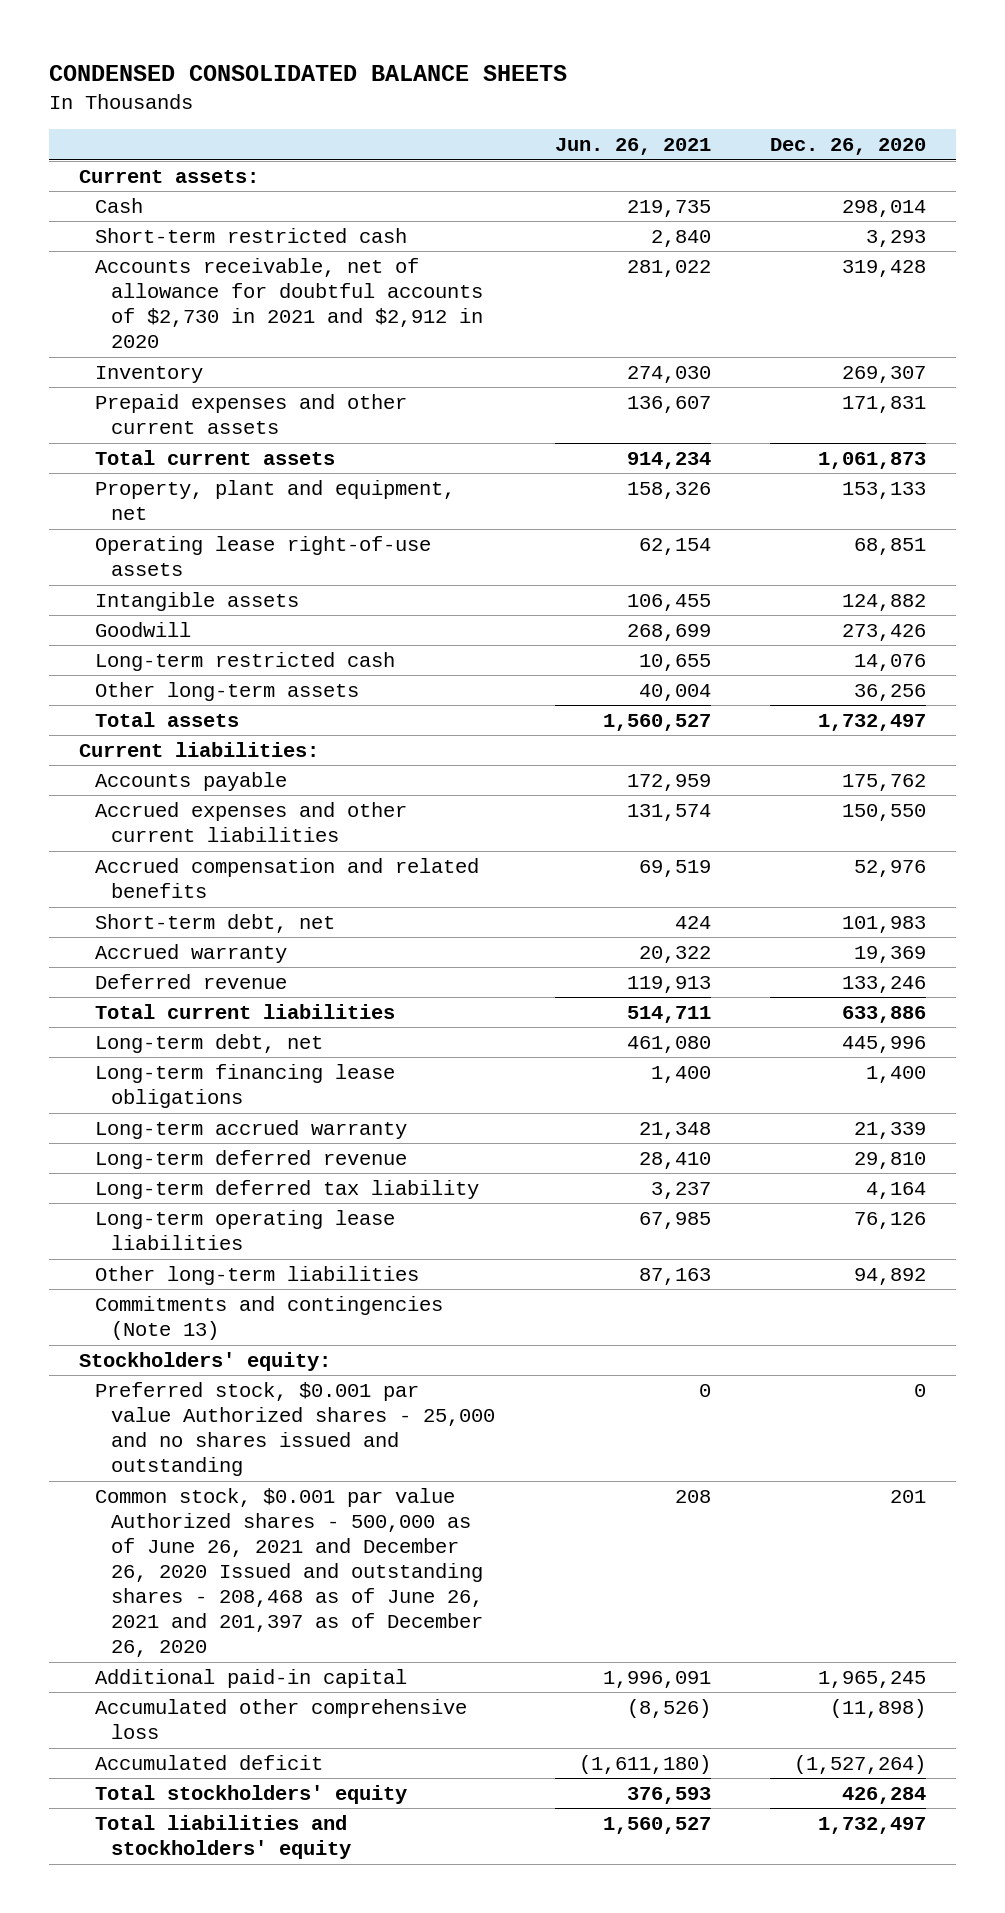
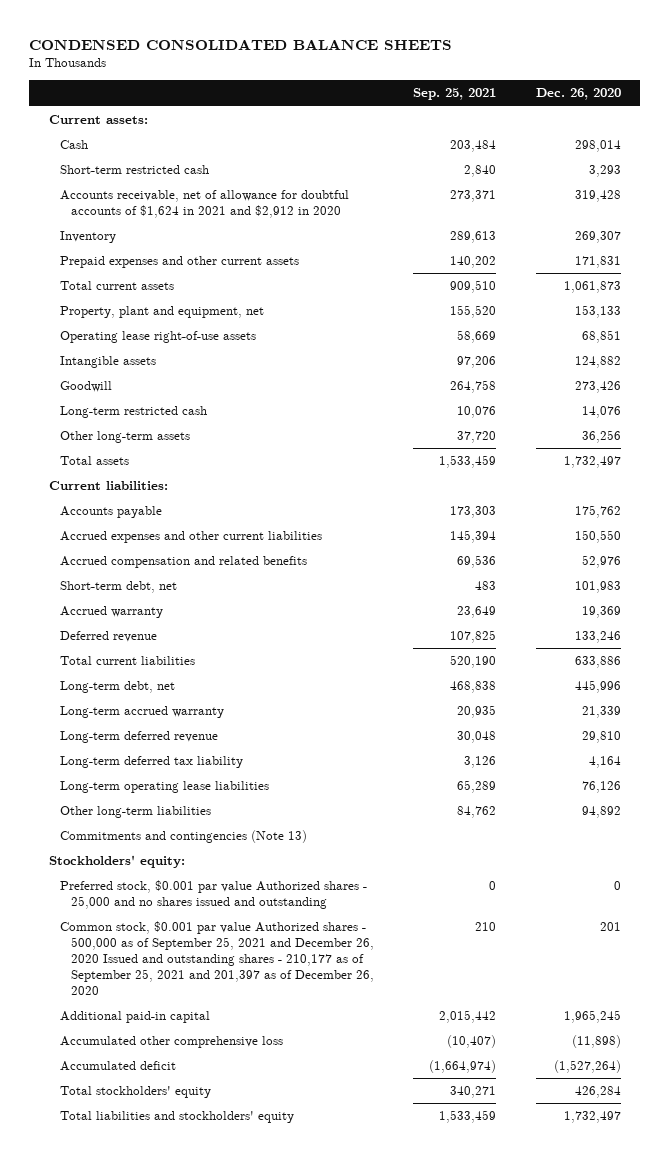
[554,138,711,156] Jun. 26, 2021 -> none
none -> [413,88,497,101] Sep. 25, 2021
[95,257,484,349] Accounts receivable, net of allowance for doubtful accounts of $2,730 in 2021 and $2,912 in 2020 -> [60,190,350,219] Accounts receivable, net of allowance for doubtful accounts of $1,624 in 2021 and $2,912 in 2020
[95,1063,396,1109] Long-term financing lease obligations -> none
[95,1487,484,1658] Common stock, $0.001 par value Authorized shares - 500,000 as of June 26, 2021 and December 26, 2020 Issued and outstanding shares - 208,468 as of June 26, 2021 and 201,397 as of December 26, 2020 -> [60,921,375,995] Common stock, $0.001 par value Authorized shares - 500,000 as of September 25, 2021 and December 26, 2020 Issued and outstanding shares - 210,177 as of September 25, 2021 and 201,397 as of December 26, 2020

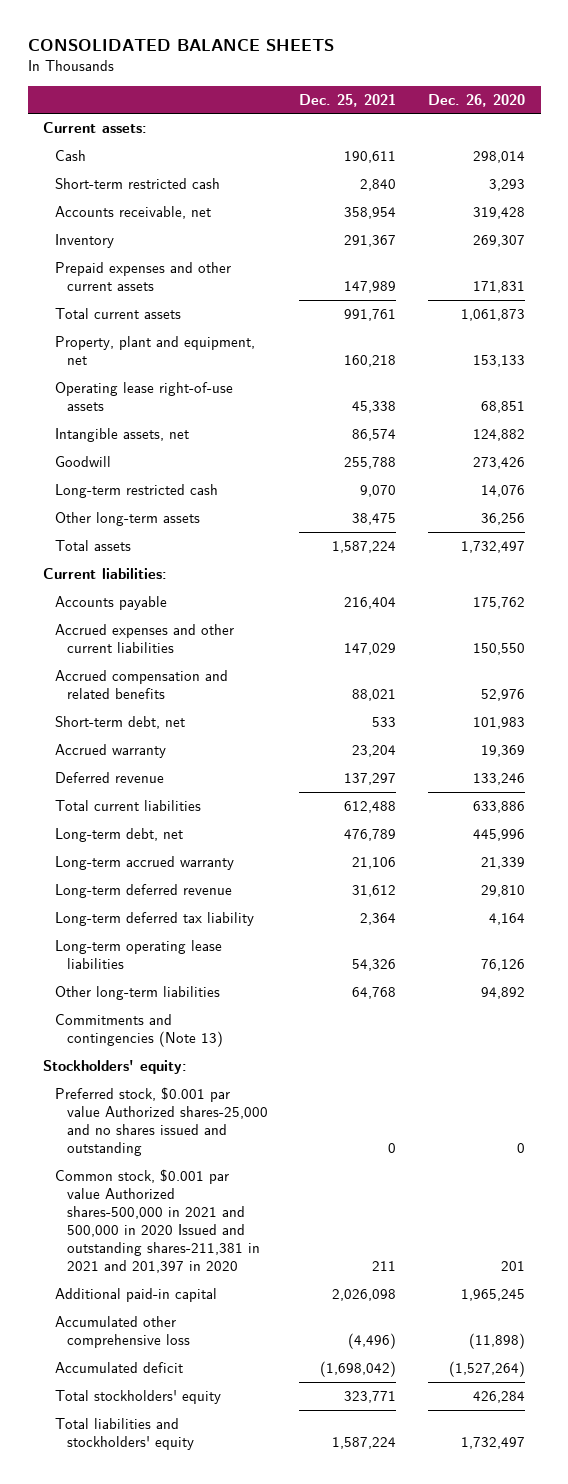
[29,38,453,50] CONDENSED CONSOLIDATED BALANCE SHEETS -> [27,38,334,51] CONSOLIDATED BALANCE SHEETS
[413,88,497,101] Sep. 25, 2021 -> none
none -> [299,93,397,107] Dec. 25, 2021
[60,190,350,219] Accounts receivable, net of allowance for doubtful accounts of $1,624 in 2021 and $2,912 in 2020 -> [55,206,212,220] Accounts receivable, net
[60,356,157,369] Intangible assets -> [55,428,190,443] Intangible assets, net
[60,880,368,910] Preferred stock, $0.001 par value Authorized shares - 25,000 and no shares issued and outstanding -> [55,1087,268,1157] Preferred stock, $0.001 par value Authorized shares-25,000 and no shares issued and outstanding
[60,921,375,995] Common stock, $0.001 par value Authorized shares - 500,000 as of September 25, 2021 and December 26, 2020 Issued and outstanding shares - 210,177 as of September 25, 2021 and 201,397 as of December 26, 2020 -> [55,1169,260,1274] Common stock, $0.001 par value Authorized shares-500,000 in 2021 and 500,000 in 2020 Issued and outstanding shares-211,381 in 2021 and 201,397 in 2020

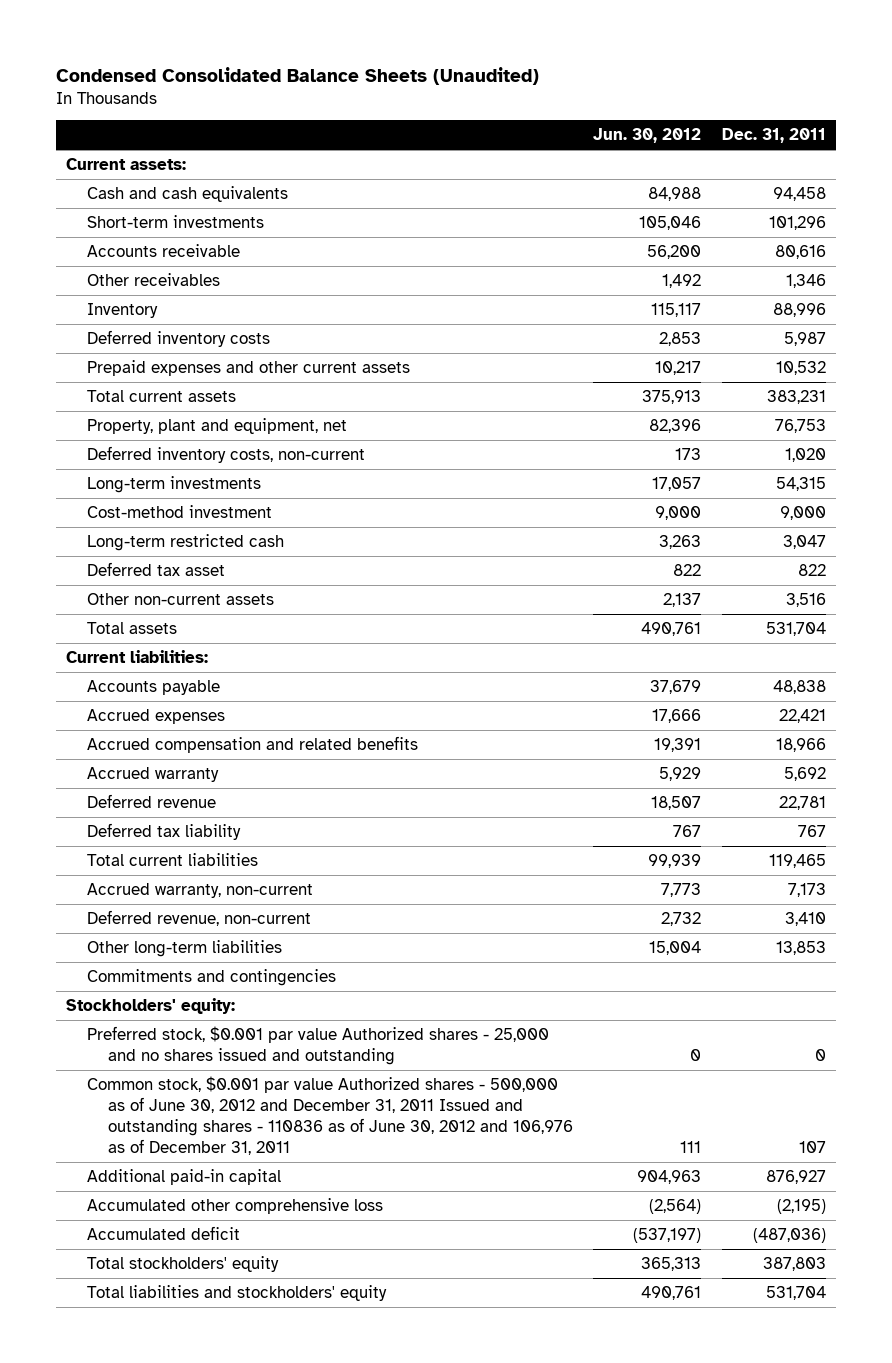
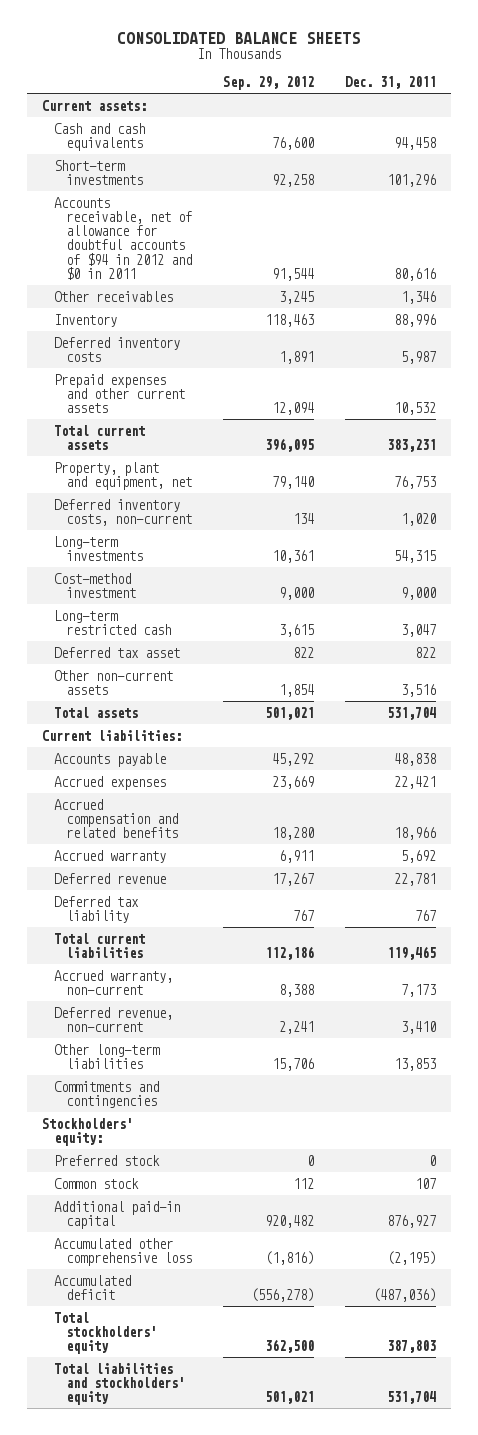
[56,66,540,85] Condensed Consolidated Balance Sheets (Unaudited) -> [117,32,361,45] CONSOLIDATED BALANCE SHEETS
[593,128,702,144] Jun. 30, 2012 -> none
none -> [223,76,315,91] Sep. 29, 2012
[87,244,241,258] Accounts receivable -> [54,196,193,280] Accounts receivable, net of allowance for doubtful accounts of $94 in 2012 and $0 in 2011
[87,1026,550,1066] Preferred stock, $0.001 par value Authorized shares - 25,000 and no shares issued and outstanding -> [54,1154,161,1166] Preferred stock
[87,1076,573,1155] Common stock, $0.001 par value Authorized shares - 500,000 as of June 30, 2012 and December 31, 2011 Issued and outstanding shares - 110836 as of June 30, 2012 and 106,976 as of December 31, 2011 -> [54,1177,140,1189] Common stock

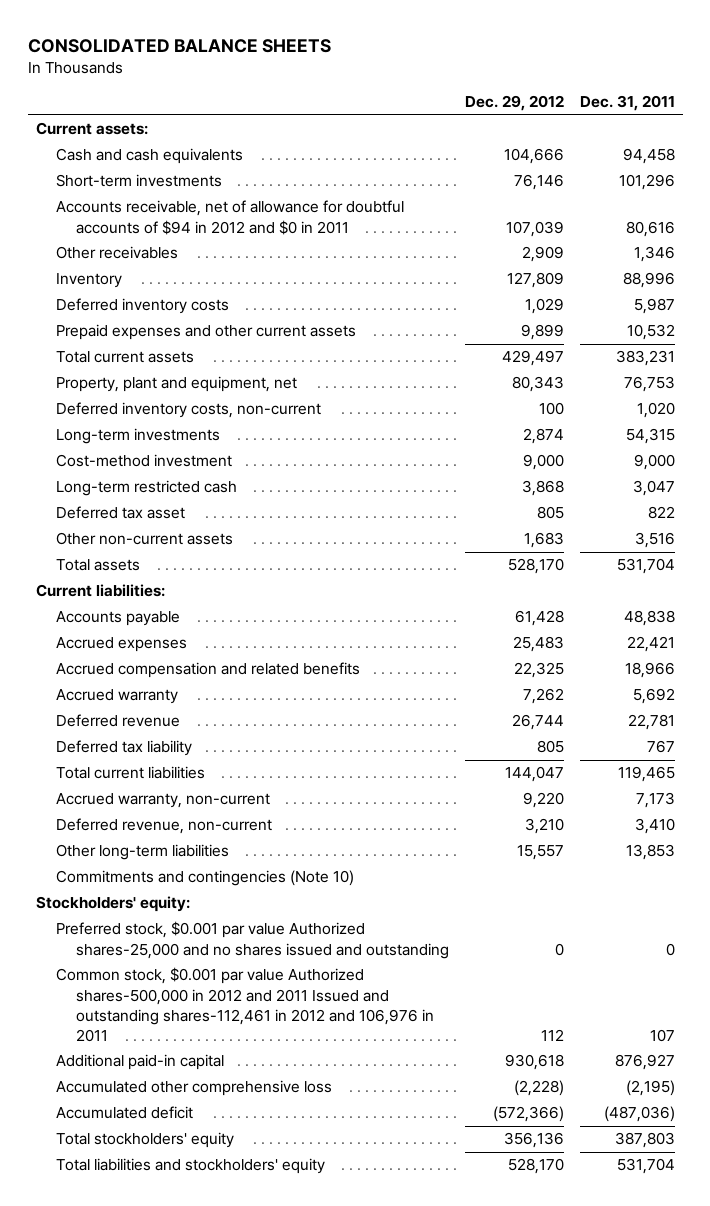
[223,76,315,91] Sep. 29, 2012 -> none
none -> [464,95,564,112] Dec. 29, 2012
[54,1080,160,1108] Commitments and contingencies -> [55,870,354,887] Commitments and contingencies (Note 10)
[54,1154,161,1166] Preferred stock -> [55,921,449,959] Preferred stock, $0.001 par value Authorized shares-25,000 and no shares issued and outstanding
[54,1177,140,1189] Common stock -> [55,967,434,1043] Common stock, $0.001 par value Authorized shares-500,000 in 2012 and 2011 Issued and outstanding shares-112,461 in 2012 and 106,976 in 2011

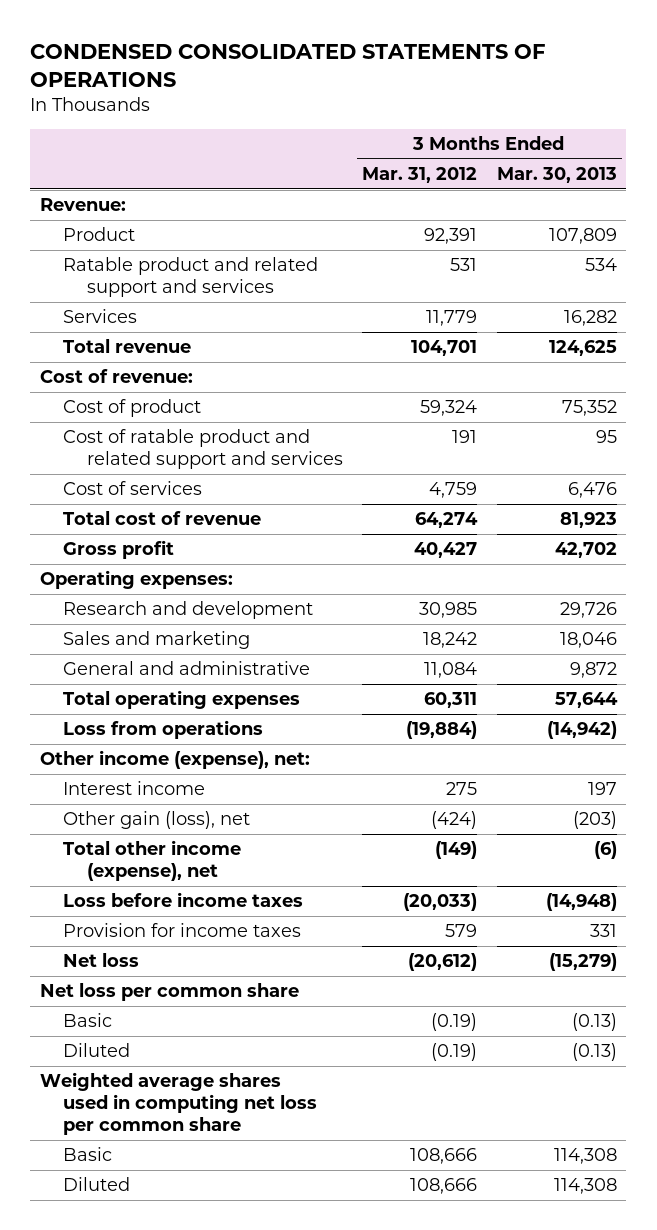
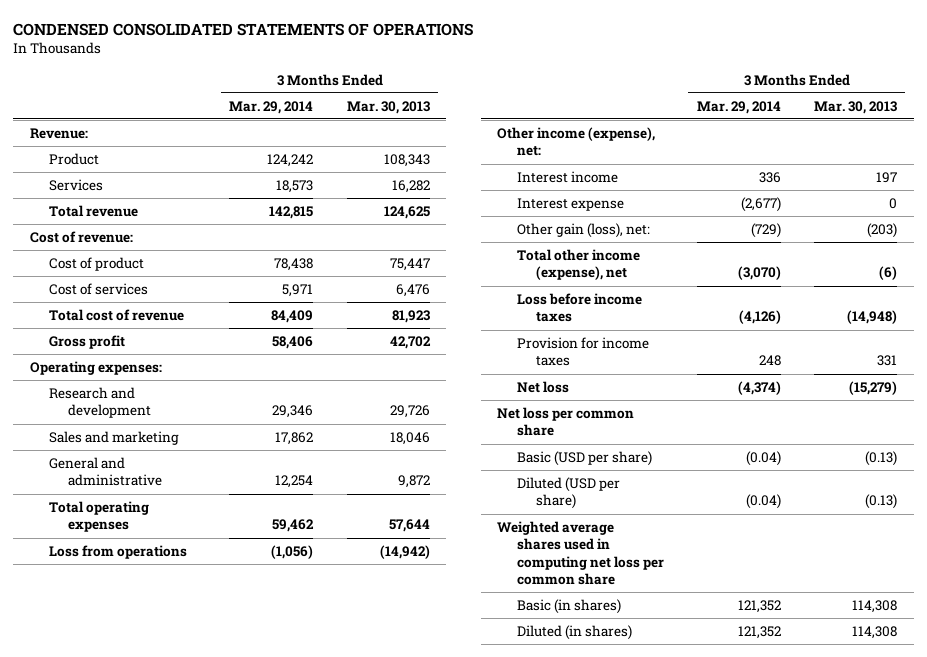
[362,167,478,184] Mar. 31, 2012 -> none
none -> [229,100,314,114] Mar. 29, 2014
[63,257,319,298] Ratable product and related support and services -> none
[548,228,617,245] 107,809 -> [383,153,430,167] 108,343
[63,429,343,470] Cost of ratable product and related support and services -> none
[561,400,617,417] 75,352 -> [389,257,430,271] 75,447
none -> [516,197,624,211] Interest expense
[63,811,251,830] Other gain (loss), net -> [516,222,650,238] Other gain (loss), net:
[63,1013,113,1028] Basic -> [516,450,652,466] Basic (USD per share)
[63,1043,131,1058] Diluted -> [516,476,620,510] Diluted (USD per share)
[63,1147,113,1162] Basic -> [516,598,621,614] Basic (in shares)
[63,1177,131,1192] Diluted -> [516,624,632,640] Diluted (in shares)

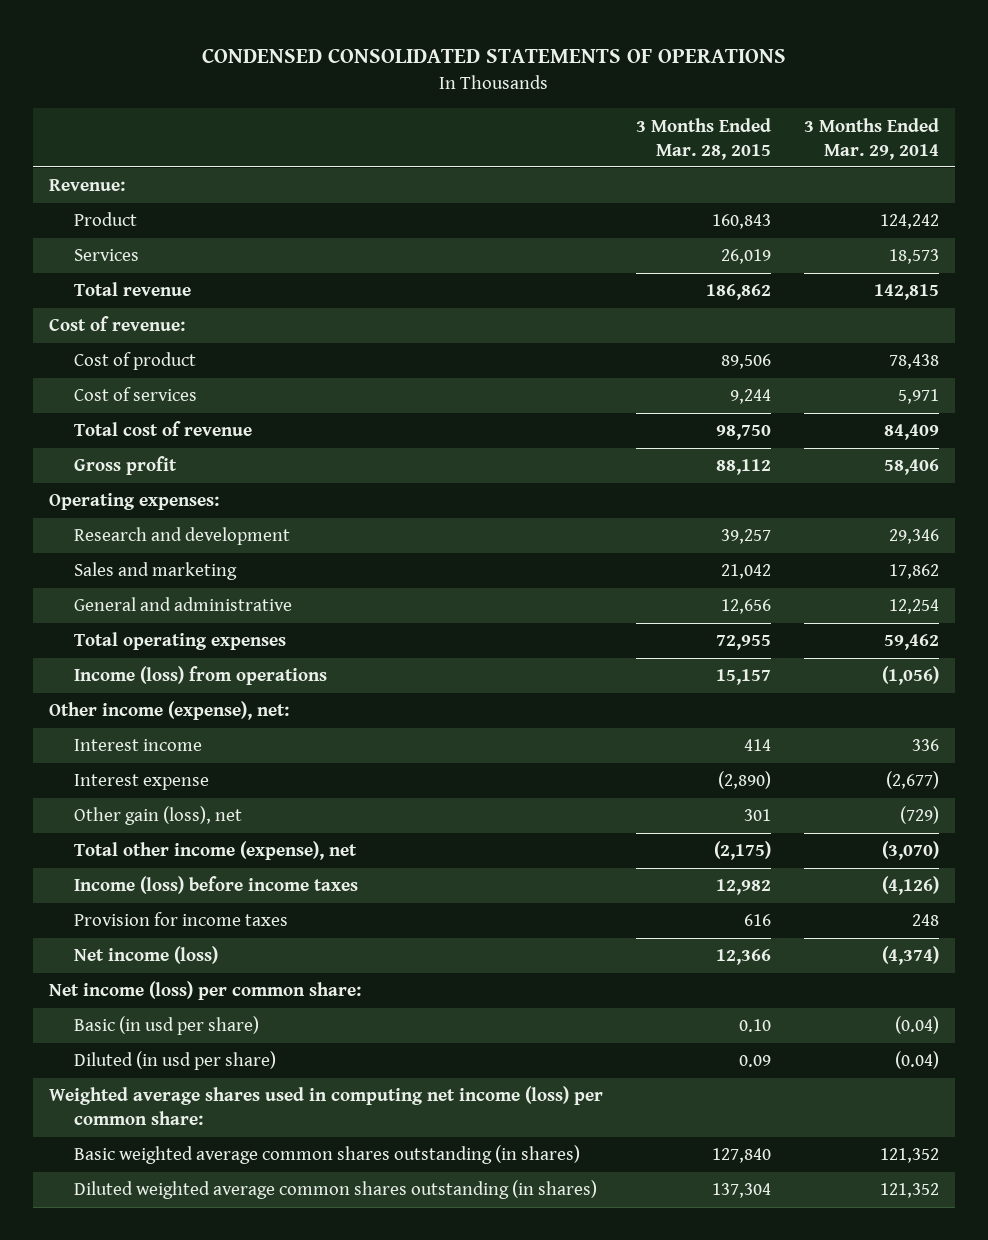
[346,100,430,114] Mar. 30, 2013 -> none
none -> [636,117,772,160] 3 Months Ended Mar. 28, 2015
[49,544,188,559] Loss from operations -> [73,666,327,686] Income (loss) from operations
[516,222,650,238] Other gain (loss), net: -> [73,806,242,826] Other gain (loss), net
[516,292,642,323] Loss before income taxes -> [73,876,358,895] Income (loss) before income taxes
[516,380,569,393] Net loss -> [73,946,218,965] Net income (loss)
[497,406,635,437] Net loss per common share -> [49,981,362,1001] Net income (loss) per common share:
[516,450,652,466] Basic (USD per share) -> [73,1016,259,1036] Basic (in usd per share)
[516,476,620,510] Diluted (USD per share) -> [73,1051,276,1071] Diluted (in usd per share)
[497,520,664,586] Weighted average shares used in computing net loss per common share -> [49,1086,604,1126] Weighted average shares used in computing net income (loss) per common share:
[516,598,621,614] Basic (in shares) -> [73,1145,580,1165] Basic weighted average common shares outstanding (in shares)
[516,624,632,640] Diluted (in shares) -> [73,1180,597,1200] Diluted weighted average common shares outstanding (in shares)

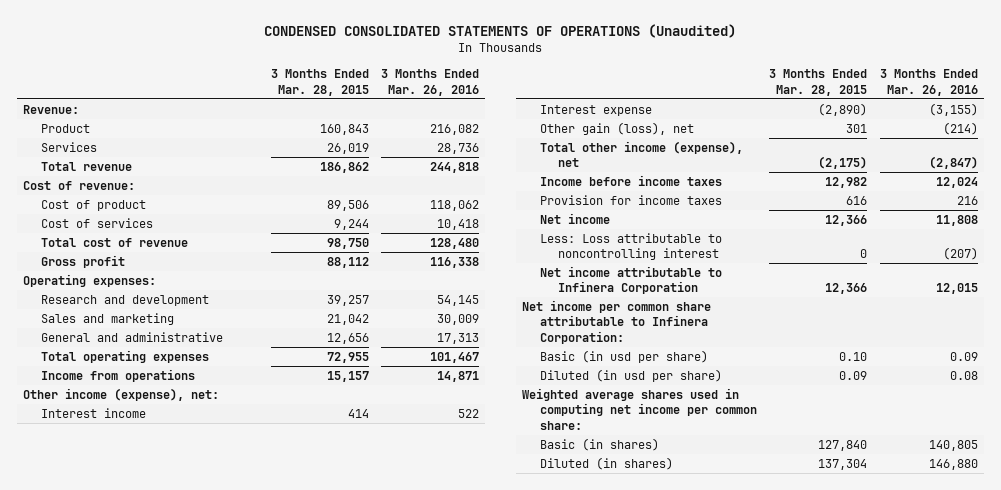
[202,48,787,64] CONDENSED CONSOLIDATED STATEMENTS OF OPERATIONS -> [264,23,737,38] CONDENSED CONSOLIDATED STATEMENTS OF OPERATIONS (Unaudited)
[803,117,939,160] 3 Months Ended Mar. 29, 2014 -> none
none -> [380,69,479,96] 3 Months Ended Mar. 26, 2016
[73,666,327,686] Income (loss) from operations -> [41,369,196,383] Income from operations
[73,876,358,895] Income (loss) before income taxes -> [539,175,722,187] Income before income taxes
none -> [539,213,610,225] Net income
none -> [539,233,722,261] Less: Loss attributable to noncontrolling interest
[73,946,218,965] Net income (loss) -> [539,266,722,295] Net income attributable to Infinera Corporation
[49,981,362,1001] Net income (loss) per common share: -> [521,300,711,344] Net income per common share attributable to Infinera Corporation:
[49,1086,604,1126] Weighted average shares used in computing net income (loss) per common share: -> [521,388,757,430] Weighted average shares used in computing net income per common share:
[73,1145,580,1165] Basic weighted average common shares outstanding (in shares) -> [539,438,659,452] Basic (in shares)
[73,1180,597,1200] Diluted weighted average common shares outstanding (in shares) -> [539,457,673,471] Diluted (in shares)

